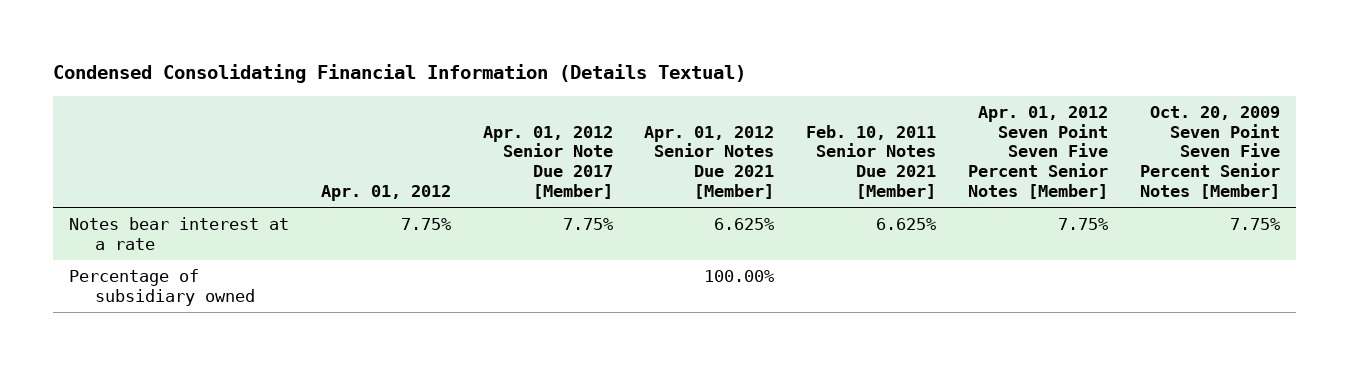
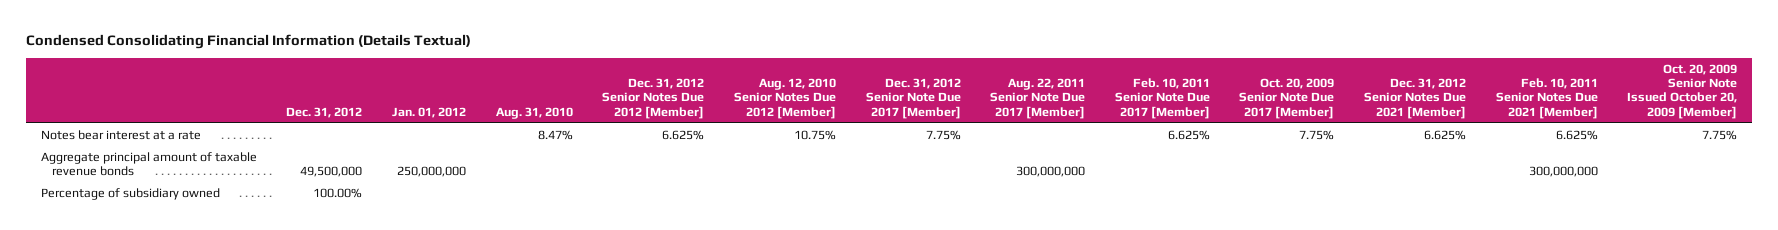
[320,184,451,201] Apr. 01, 2012 -> none
[482,125,613,199] Apr. 01, 2012 Senior Note Due 2017 [Member] -> none
[644,125,775,199] Apr. 01, 2012 Senior Notes Due 2021 [Member] -> none
[968,105,1109,199] Apr. 01, 2012 Seven Point Seven Five Percent Senior Notes [Member] -> none
[1139,105,1280,199] Oct. 20, 2009 Seven Point Seven Five Percent Senior Notes [Member] -> none
none -> [286,106,363,118] Dec. 31, 2012
none -> [392,106,467,118] Jan. 01, 2012
none -> [495,106,573,119] Aug. 31, 2010
none -> [602,77,705,119] Dec. 31, 2012 Senior Notes Due 2012 [Member]
none -> [733,77,836,119] Aug. 12, 2010 Senior Notes Due 2012 [Member]
none -> [865,77,961,119] Dec. 31, 2012 Senior Note Due 2017 [Member]
none -> [990,77,1086,119] Aug. 22, 2011 Senior Note Due 2017 [Member]
none -> [1114,77,1210,119] Feb. 10, 2011 Senior Note Due 2017 [Member]
none -> [1239,77,1335,119] Oct. 20, 2009 Senior Note Due 2017 [Member]
none -> [1363,77,1466,119] Dec. 31, 2012 Senior Notes Due 2021 [Member]
none -> [1627,63,1738,119] Oct. 20, 2009 Senior Note Issued October 20, 2009 [Member]
none -> [40,151,257,177] Aggregate principal amount of taxable revenue bonds

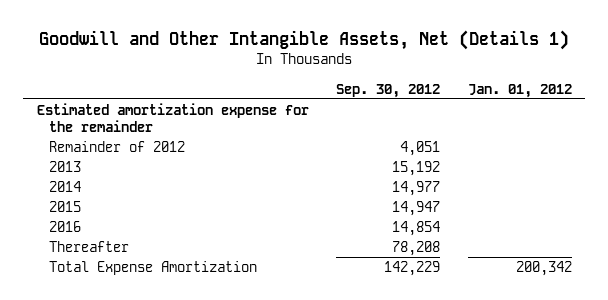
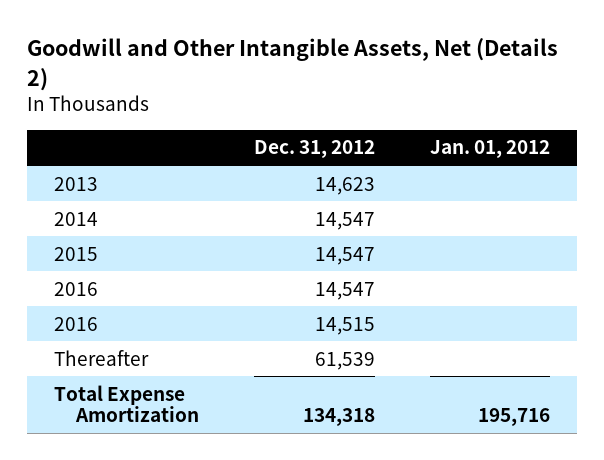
[39,30,570,51] Goodwill and Other Intangible Assets, Net (Details 1) -> [26,38,558,91] Goodwill and Other Intangible Assets, Net (Details 2)
[336,83,441,98] Sep. 30, 2012 -> none
none -> [253,140,375,159] Dec. 31, 2012
[36,103,309,132] Estimated amortization expense for the remainder -> none
[49,141,186,153] Remainder of 2012 -> none
none -> [54,316,99,331] 2016
[515,261,572,277] 200,342 -> [477,408,550,427] 195,716

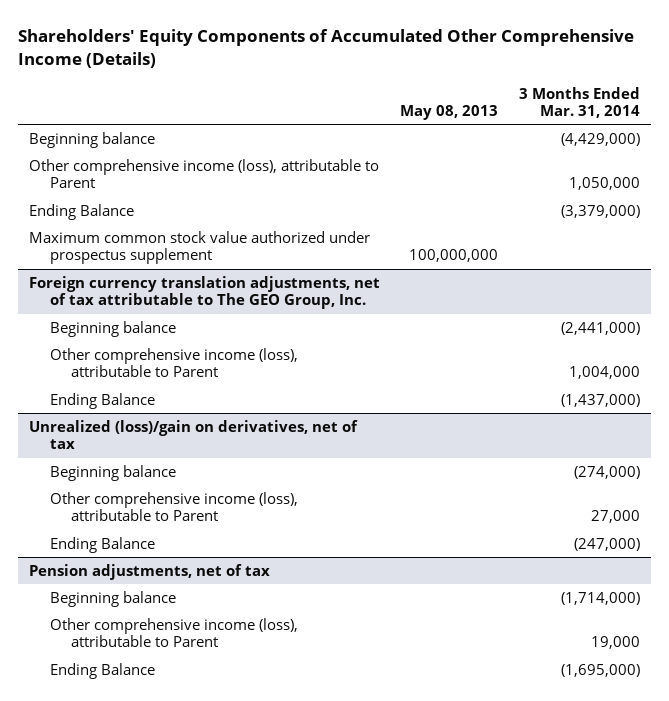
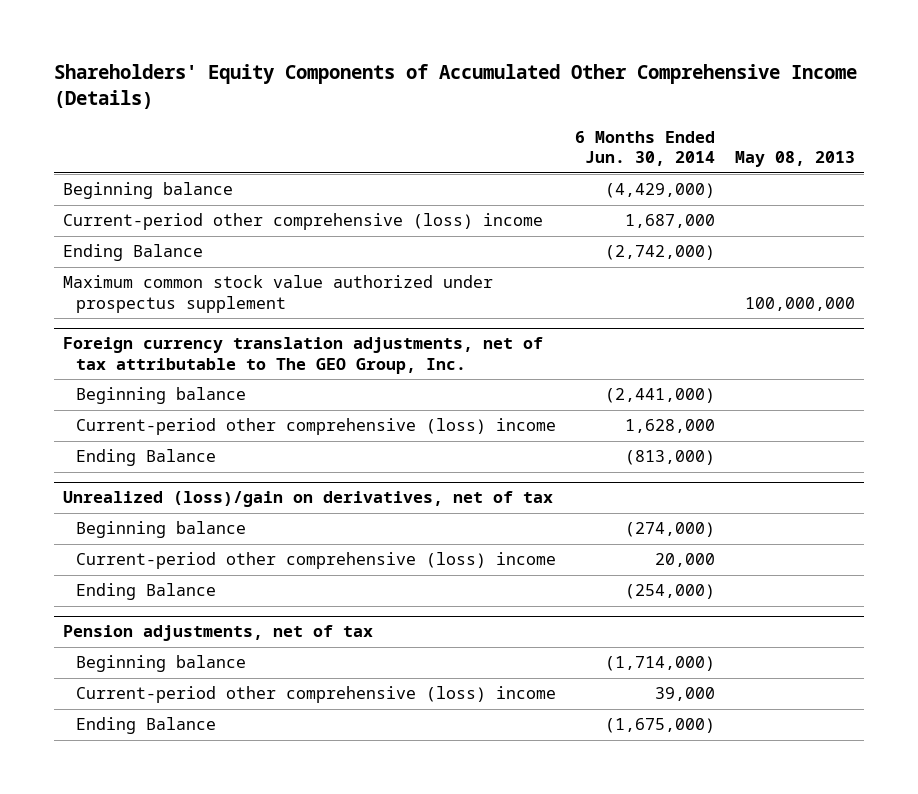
[519,86,641,119] 3 Months Ended Mar. 31, 2014 -> none
none -> [575,131,716,167] 6 Months Ended Jun. 30, 2014
[28,159,379,189] Other comprehensive income (loss), attributable to Parent -> [63,213,544,231] Current-period other comprehensive (loss) income
[49,348,298,378] Other comprehensive income (loss), attributable to Parent -> [75,418,556,436] Current-period other comprehensive (loss) income
[49,492,298,522] Other comprehensive income (loss), attributable to Parent -> [75,552,556,570] Current-period other comprehensive (loss) income
[49,618,298,648] Other comprehensive income (loss), attributable to Parent -> [75,686,556,704] Current-period other comprehensive (loss) income

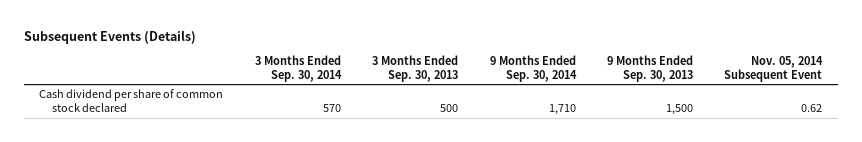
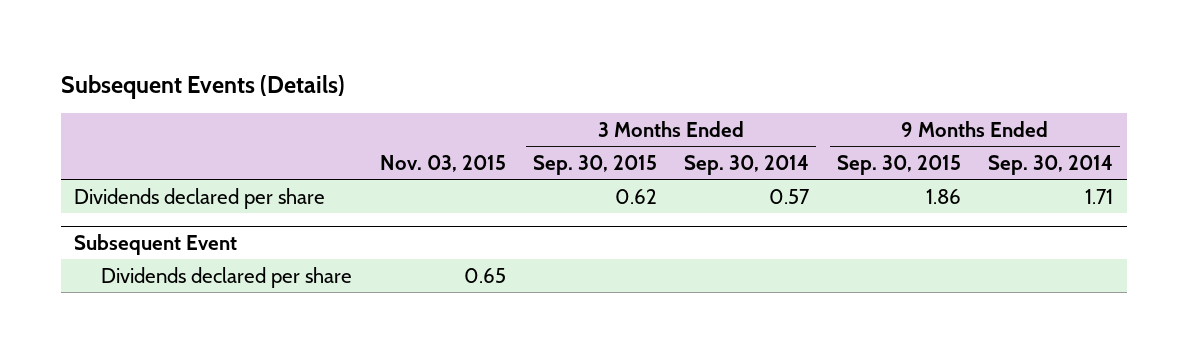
[372,55,459,83] 3 Months Ended Sep. 30, 2013 -> none
[607,55,694,83] 9 Months Ended Sep. 30, 2013 -> none
[724,56,824,83] Nov. 05, 2014 Subsequent Event -> none
none -> [379,154,506,172] Nov. 03, 2015
none -> [533,154,658,175] Sep. 30, 2015
none -> [836,154,961,175] Sep. 30, 2015
[39,89,224,113] Cash dividend per share of common stock declared -> [74,187,326,209] Dividends declared per share
[322,104,341,113] 570 -> [769,188,811,204] 0.57
[548,104,576,116] 1,710 -> [1085,188,1114,204] 1.71
none -> [74,233,238,255] Subsequent Event
none -> [101,266,353,288] Dividends declared per share

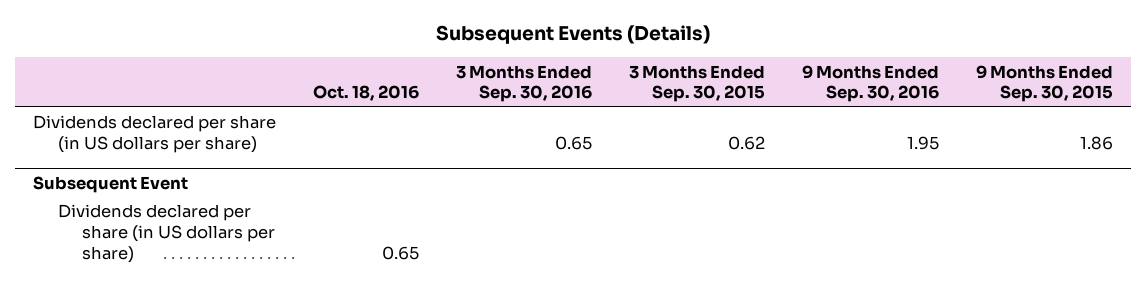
[379,154,506,172] Nov. 03, 2015 -> none
[684,154,810,175] Sep. 30, 2014 -> none
[988,154,1114,175] Sep. 30, 2014 -> none
none -> [313,85,420,102] Oct. 18, 2016
none -> [456,64,593,103] 3 Months Ended Sep. 30, 2016
none -> [802,64,940,103] 9 Months Ended Sep. 30, 2016
[74,187,326,209] Dividends declared per share -> [33,115,277,154] Dividends declared per share (in US dollars per share)
[101,266,353,288] Dividends declared per share -> [57,204,276,264] Dividends declared per share (in US dollars per share)

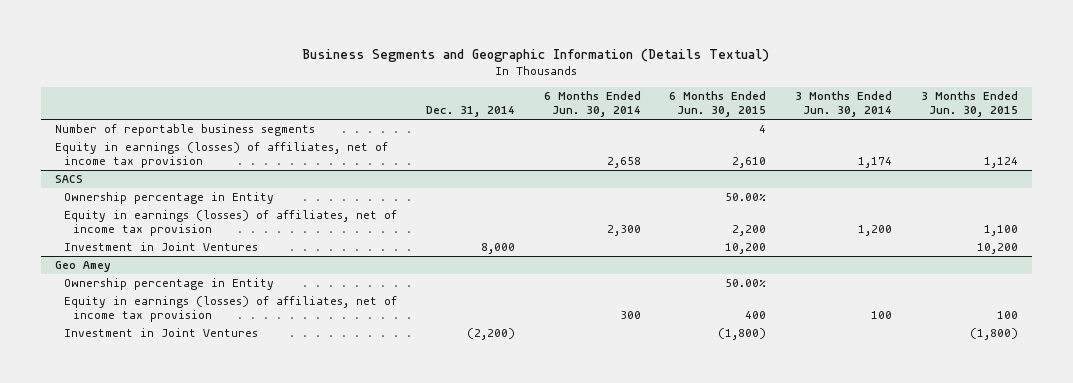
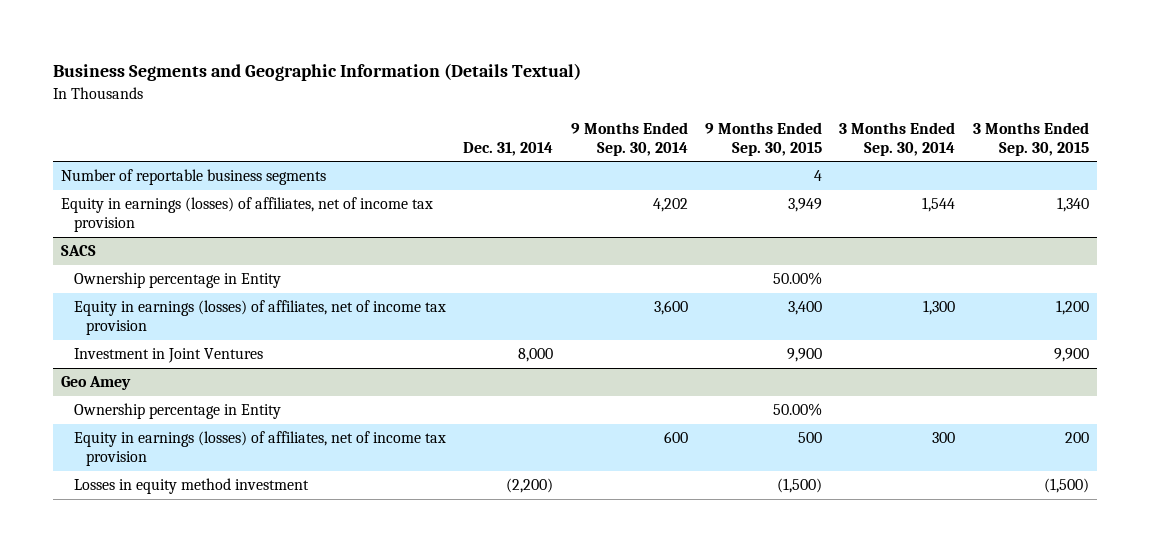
[543,91,641,118] 6 Months Ended Jun. 30, 2014 -> none
[669,91,767,118] 6 Months Ended Jun. 30, 2015 -> none
[794,91,892,118] 3 Months Ended Jun. 30, 2014 -> none
[920,91,1018,118] 3 Months Ended Jun. 30, 2015 -> none
none -> [570,122,688,156] 9 Months Ended Sep. 30, 2014
none -> [704,122,822,156] 9 Months Ended Sep. 30, 2015
none -> [839,122,956,156] 3 Months Ended Sep. 30, 2014
none -> [972,122,1089,156] 3 Months Ended Sep. 30, 2015
[64,328,259,338] Investment in Joint Ventures -> none
none -> [73,478,309,495] Losses in equity method investment

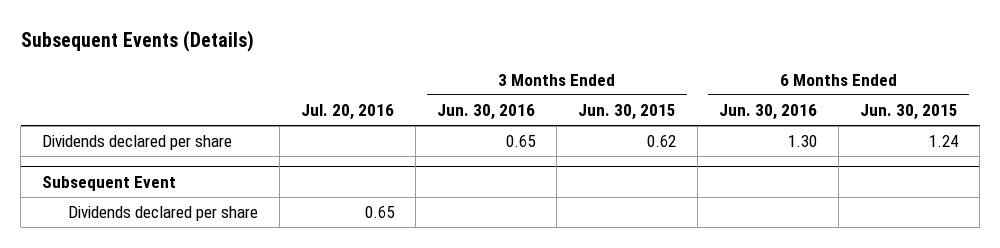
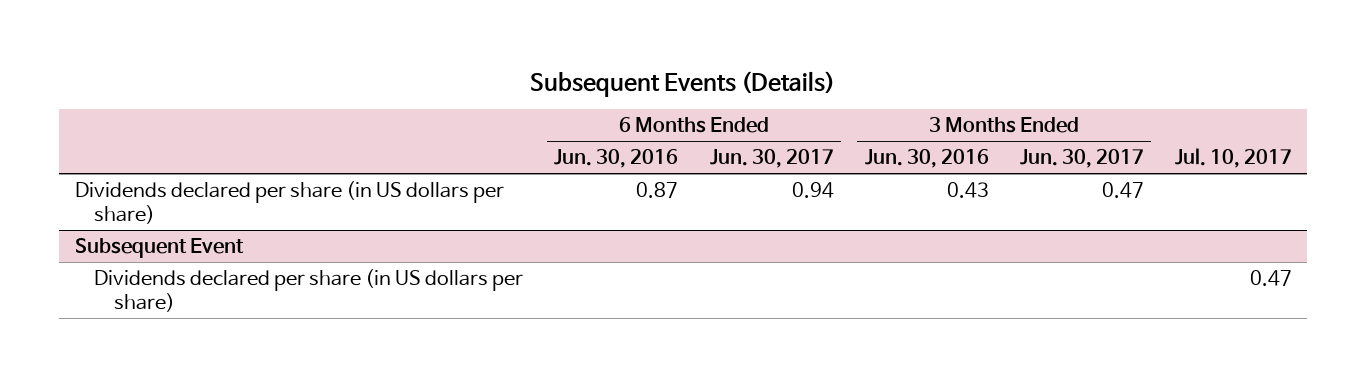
[301,104,395,121] Jul. 20, 2016 -> none
[578,104,677,121] Jun. 30, 2015 -> none
[860,104,959,121] Jun. 30, 2015 -> none
none -> [709,149,834,169] Jun. 30, 2017
none -> [1019,149,1144,169] Jun. 30, 2017
none -> [1174,148,1292,169] Jul. 10, 2017
[42,135,233,151] Dividends declared per share -> [74,181,504,225] Dividends declared per share (in US dollars per share)
[506,135,537,148] 0.65 -> [946,182,989,199] 0.43
[788,135,818,148] 1.30 -> [636,182,679,199] 0.87
[68,206,259,222] Dividends declared per share -> [94,269,524,313] Dividends declared per share (in US dollars per share)

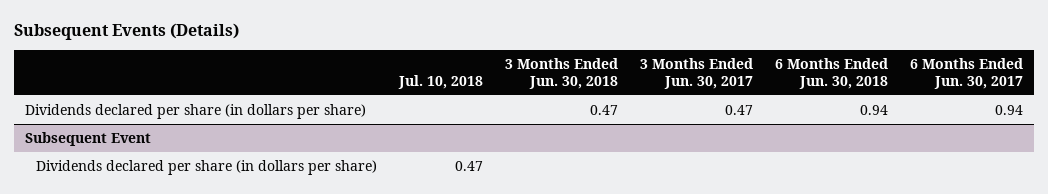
[554,149,679,169] Jun. 30, 2016 -> none
[864,149,989,169] Jun. 30, 2016 -> none
[1174,148,1292,169] Jul. 10, 2017 -> none
none -> [398,74,484,89] Jul. 10, 2018
none -> [505,57,619,89] 3 Months Ended Jun. 30, 2018
none -> [774,57,888,89] 6 Months Ended Jun. 30, 2018
[74,181,504,225] Dividends declared per share (in US dollars per share) -> [24,103,366,119] Dividends declared per share (in dollars per share)
[94,269,524,313] Dividends declared per share (in US dollars per share) -> [36,159,378,175] Dividends declared per share (in dollars per share)

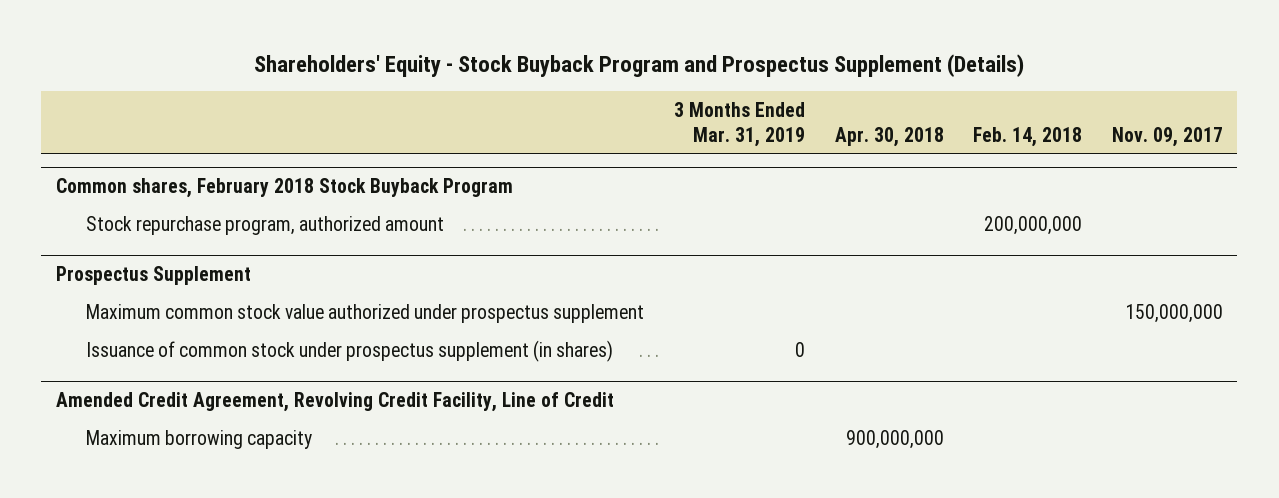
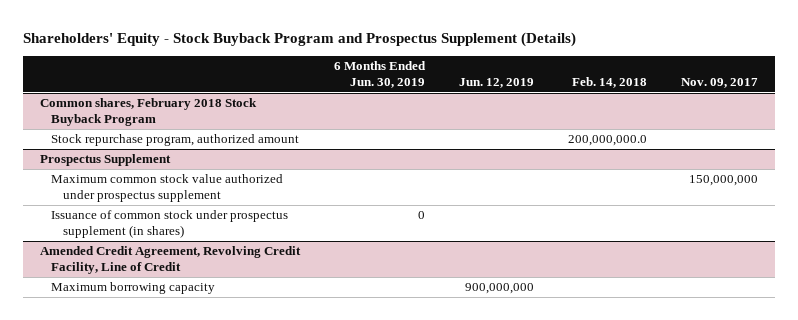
[674,102,806,147] 3 Months Ended Mar. 31, 2019 -> none
[834,126,944,147] Apr. 30, 2018 -> none
none -> [333,61,426,89] 6 Months Ended Jun. 30, 2019
none -> [458,78,534,89] Jun. 12, 2019
[984,215,1083,235] 200,000,000 -> [568,135,648,147] 200,000,000.0

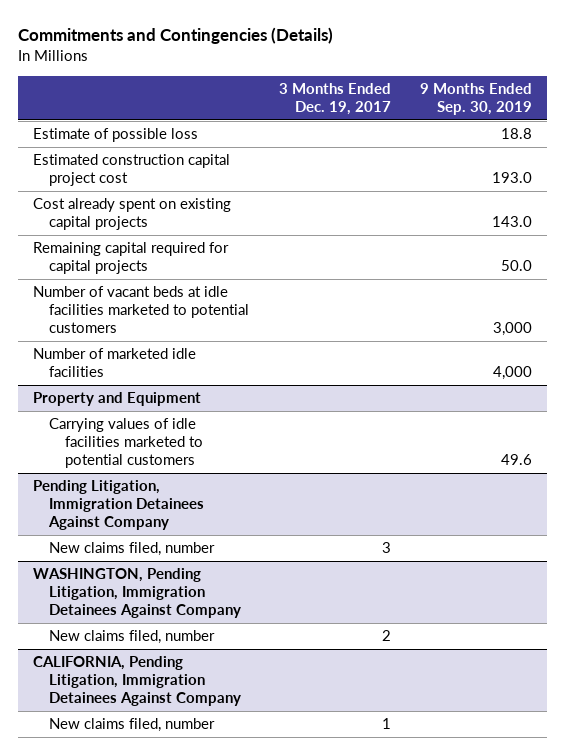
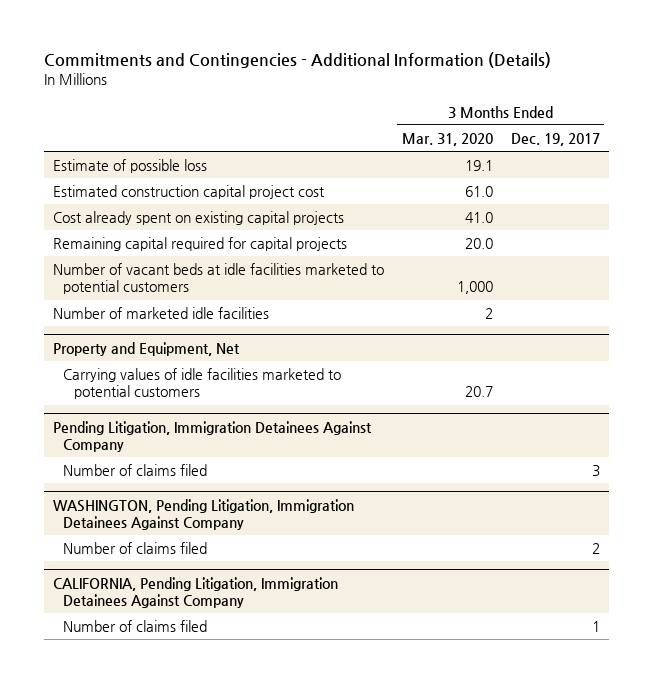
[17,26,333,44] Commitments and Contingencies (Details) -> [43,52,551,69] Commitments and Contingencies - Additional Information (Details)
[420,83,533,116] 9 Months Ended Sep. 30, 2019 -> none
none -> [401,132,493,146] Mar. 31, 2020
[32,392,201,407] Property and Equipment -> [52,341,240,356] Property and Equipment, Net
[49,542,216,557] New claims filed, number -> [63,464,208,477] Number of claims filed
[49,630,216,645] New claims filed, number -> [63,542,208,555] Number of claims filed
[49,718,216,733] New claims filed, number -> [63,620,208,633] Number of claims filed

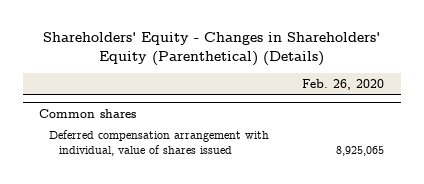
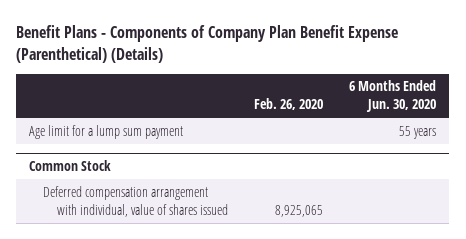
[42,31,380,66] Shareholders' Equity - Changes in Shareholders' Equity (Parenthetical) (Details) -> [16,25,399,63] Benefit Plans - Components of Company Plan Benefit Expense (Parenthetical) (Details)
none -> [349,80,437,113] 6 Months Ended Jun. 30, 2020
none -> [29,124,184,139] Age limit for a lump sum payment
[39,108,137,118] Common shares -> [29,159,112,171] Common Stock

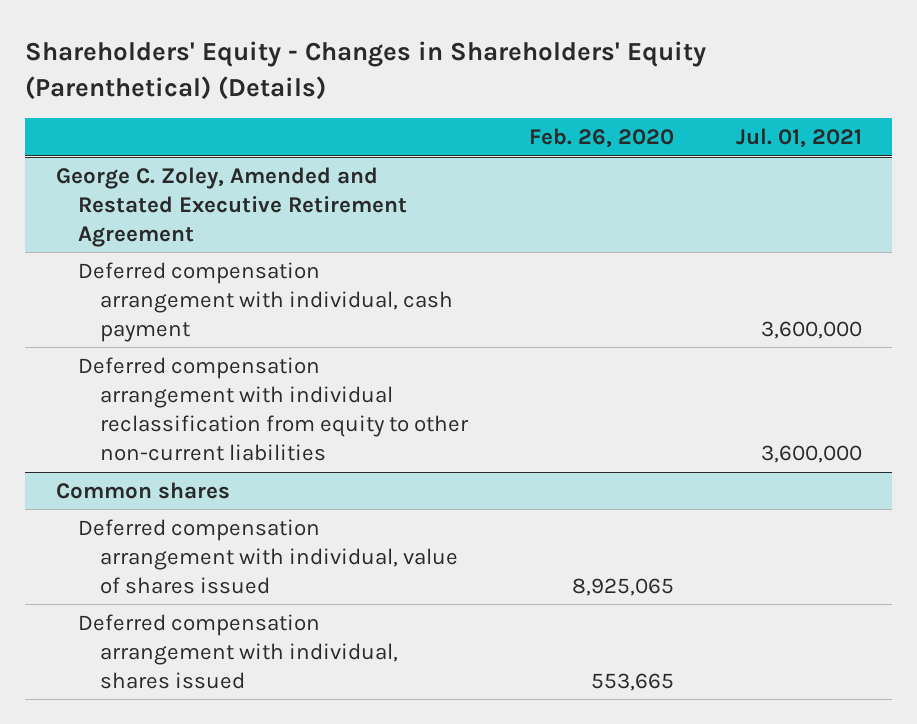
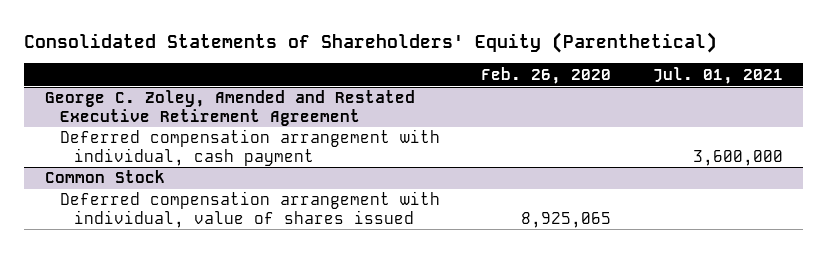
[25,41,707,100] Shareholders' Equity - Changes in Shareholders' Equity (Parenthetical) (Details) -> [24,31,718,53] Consolidated Statements of Shareholders' Equity (Parenthetical)
[77,356,469,462] Deferred compensation arrangement with individual reclassification from equity to other non-current liabilities -> none
[55,481,230,499] Common shares -> [44,170,165,184] Common Stock
[77,613,398,689] Deferred compensation arrangement with individual, shares issued -> none

